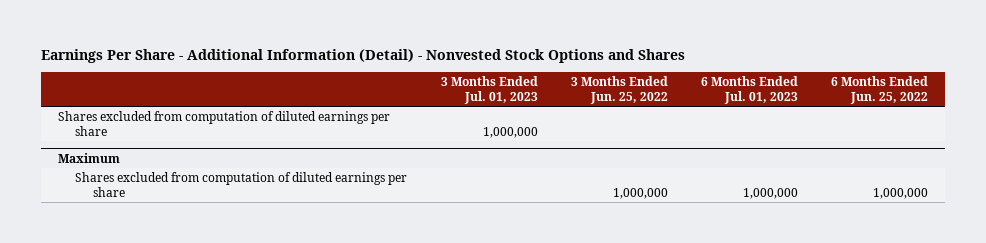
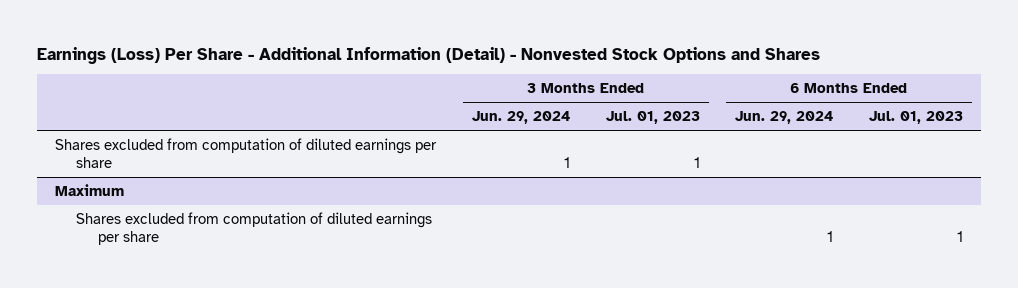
[41,48,686,63] Earnings Per Share - Additional Information (Detail) - Nonvested Stock Options and Shares -> [36,46,820,64] Earnings (Loss) Per Share - Additional Information (Detail) - Nonvested Stock Options and Shares
[570,76,668,105] 3 Months Ended Jun. 25, 2022 -> none
[831,76,929,105] 6 Months Ended Jun. 25, 2022 -> none
none -> [471,111,570,125] Jun. 29, 2024
none -> [735,111,834,125] Jun. 29, 2024
[482,126,538,138] 1,000,000 -> [693,157,700,169] 1
[743,187,799,199] 1,000,000 -> [957,231,964,243] 1

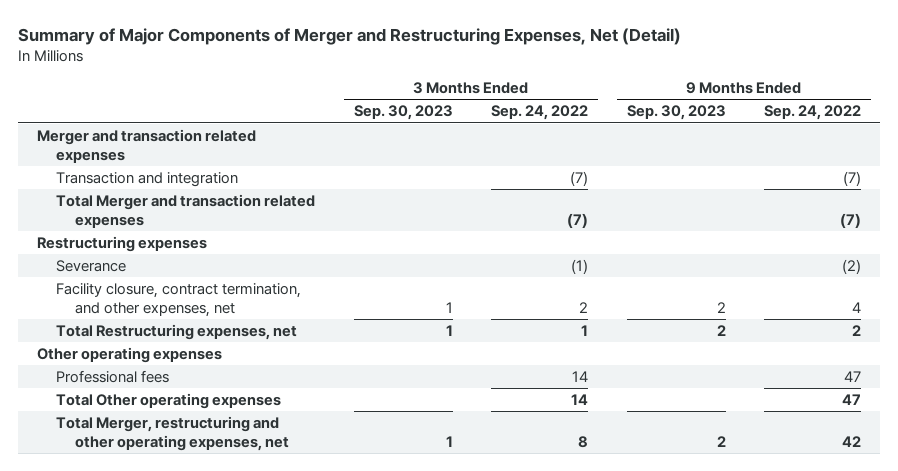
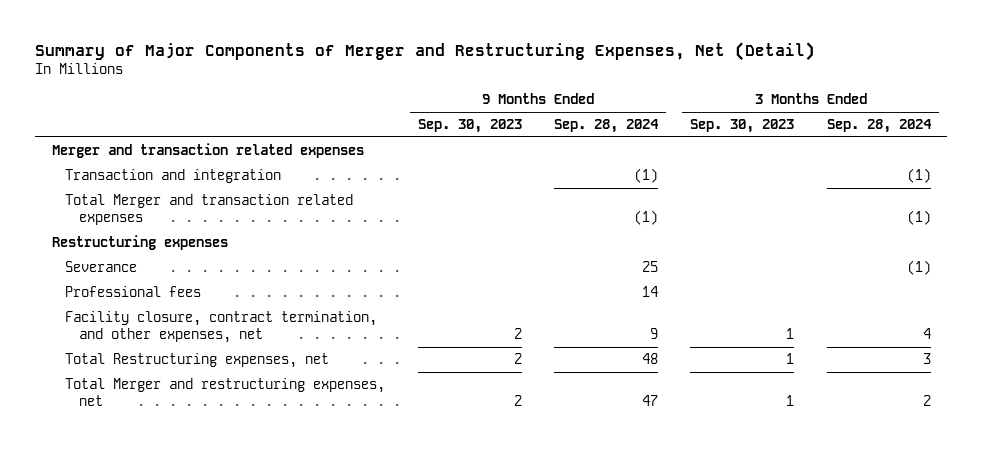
[491,105,589,121] Sep. 24, 2022 -> none
[764,105,862,121] Sep. 24, 2022 -> none
none -> [554,119,660,134] Sep. 28, 2024
none -> [826,119,932,134] Sep. 28, 2024
[56,369,170,383] Professional fees -> [65,286,202,298] Professional fees
[37,346,223,363] Other operating expenses -> none
[56,392,282,409] Total Other operating expenses -> none
[56,415,289,451] Total Merger, restructuring and other operating expenses, net -> [65,378,386,406] Total Merger and restructuring expenses, net

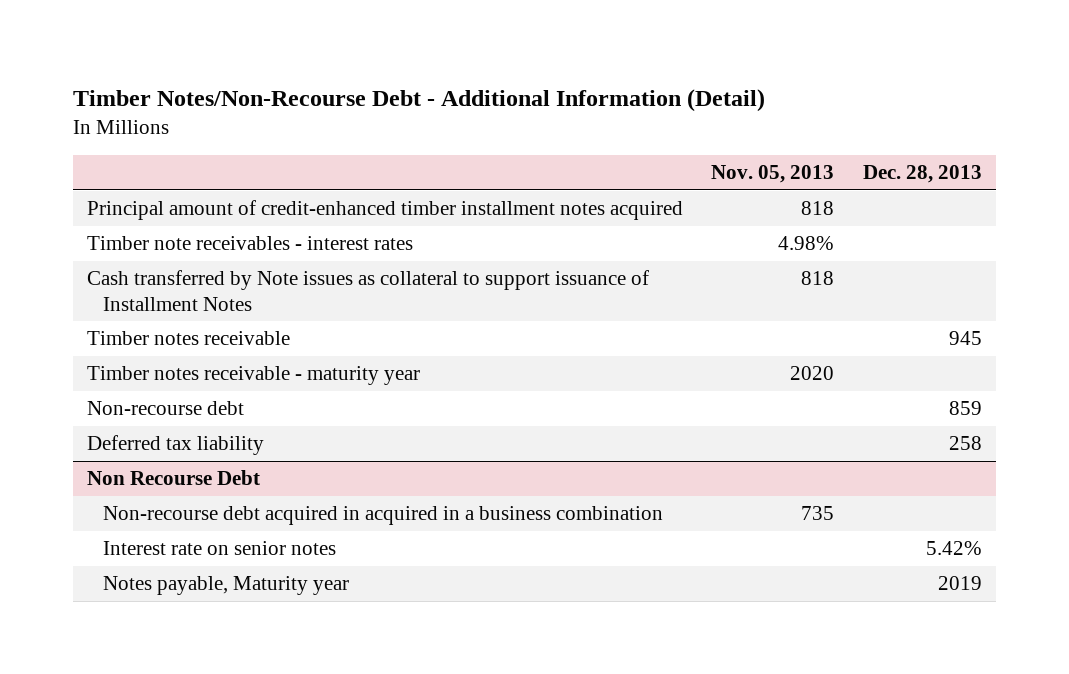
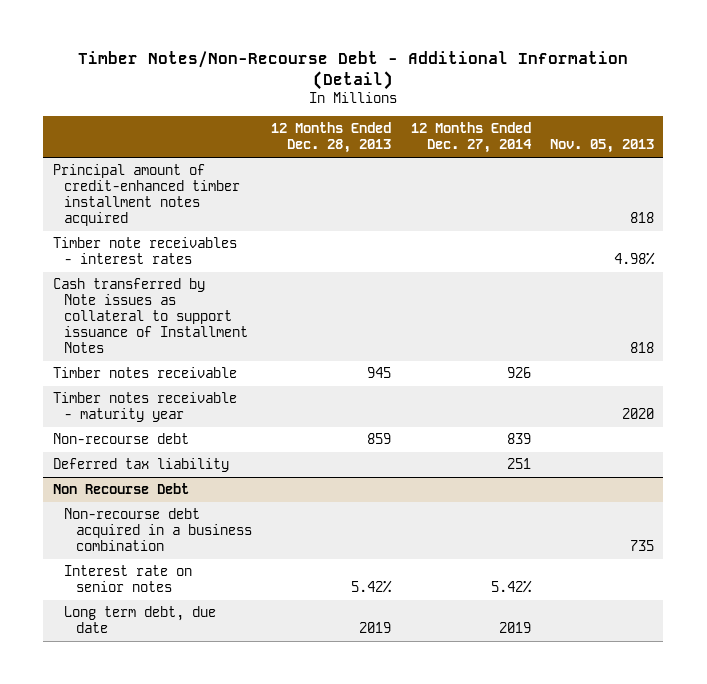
[862,165,982,184] Dec. 28, 2013 -> none
none -> [271,122,392,154] 12 Months Ended Dec. 28, 2013
none -> [410,122,532,154] 12 Months Ended Dec. 27, 2014
[102,506,663,526] Non-recourse debt acquired in acquired in a business combination -> [64,508,253,552] Non-recourse debt acquired in a business combination
[102,576,349,596] Notes payable, Maturity year -> [64,606,217,634] Long term debt, due date

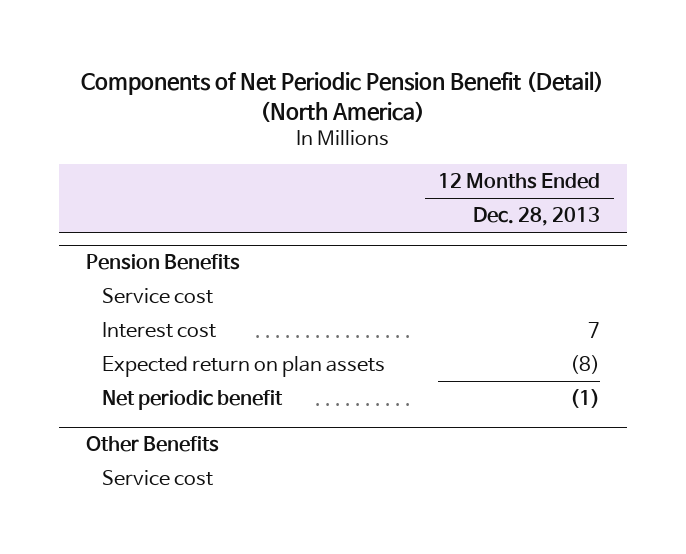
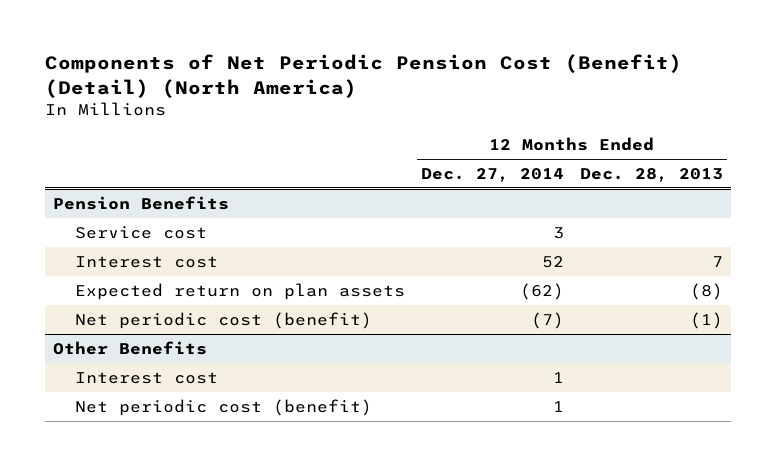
[81,71,605,123] Components of Net Periodic Pension Benefit (Detail) (North America) -> [44,54,682,98] Components of Net Periodic Pension Cost (Benefit) (Detail) (North America)
none -> [421,167,565,182] Dec. 27, 2014
[101,389,283,410] Net periodic benefit -> [75,311,373,329] Net periodic cost (benefit)
[101,469,213,486] Service cost -> none
none -> [75,371,219,384] Interest cost
none -> [75,398,373,416] Net periodic cost (benefit)

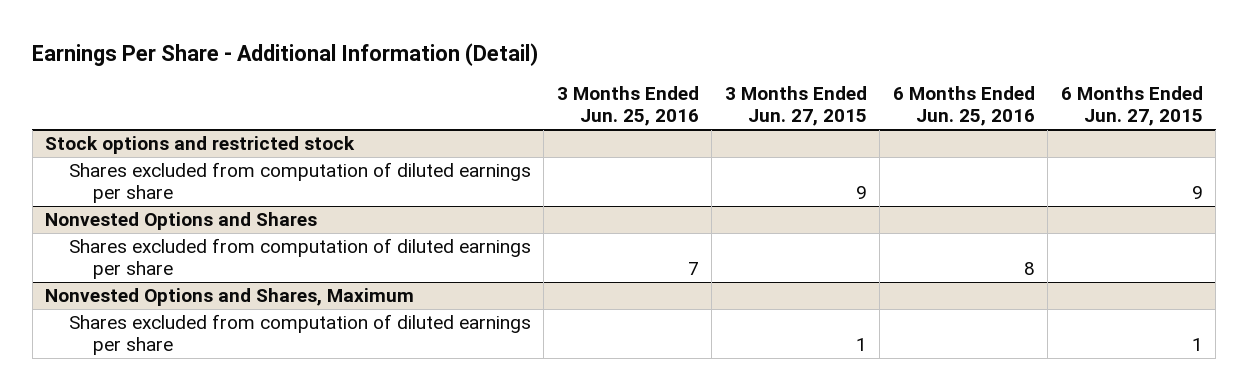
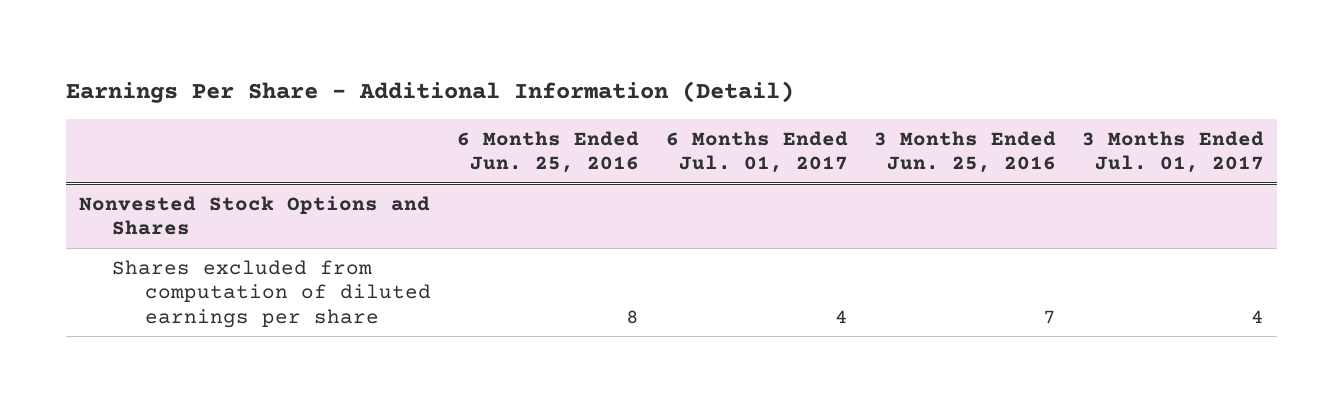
[724,86,867,127] 3 Months Ended Jun. 27, 2015 -> none
[1060,86,1203,127] 6 Months Ended Jun. 27, 2015 -> none
none -> [665,131,848,174] 6 Months Ended Jul. 01, 2017
none -> [1082,131,1265,174] 3 Months Ended Jul. 01, 2017
[45,136,356,155] Stock options and restricted stock -> none
[68,162,531,204] Shares excluded from computation of diluted earnings per share -> none
[45,212,318,231] Nonvested Options and Shares -> [79,195,431,236] Nonvested Stock Options and Shares
[45,288,415,307] Nonvested Options and Shares, Maximum -> none
[68,314,531,356] Shares excluded from computation of diluted earnings per share -> none

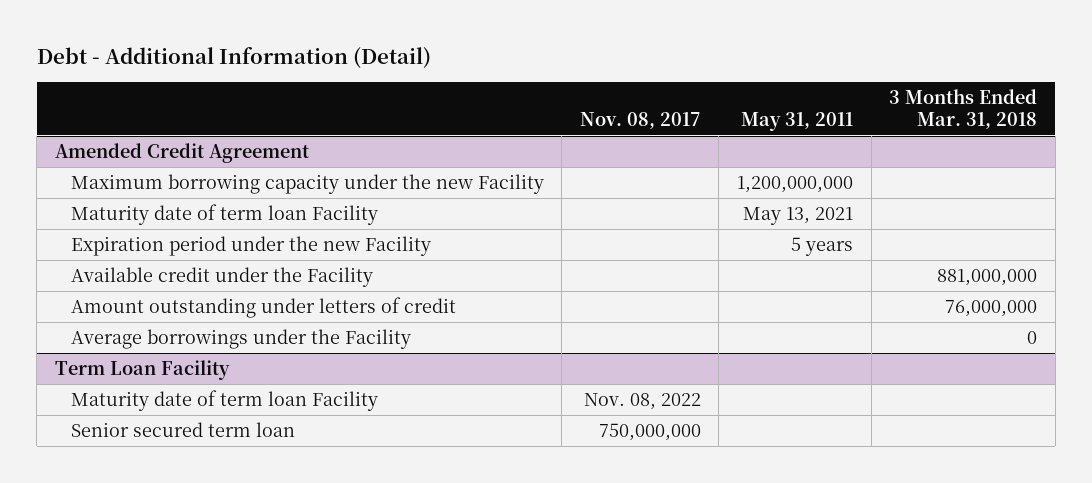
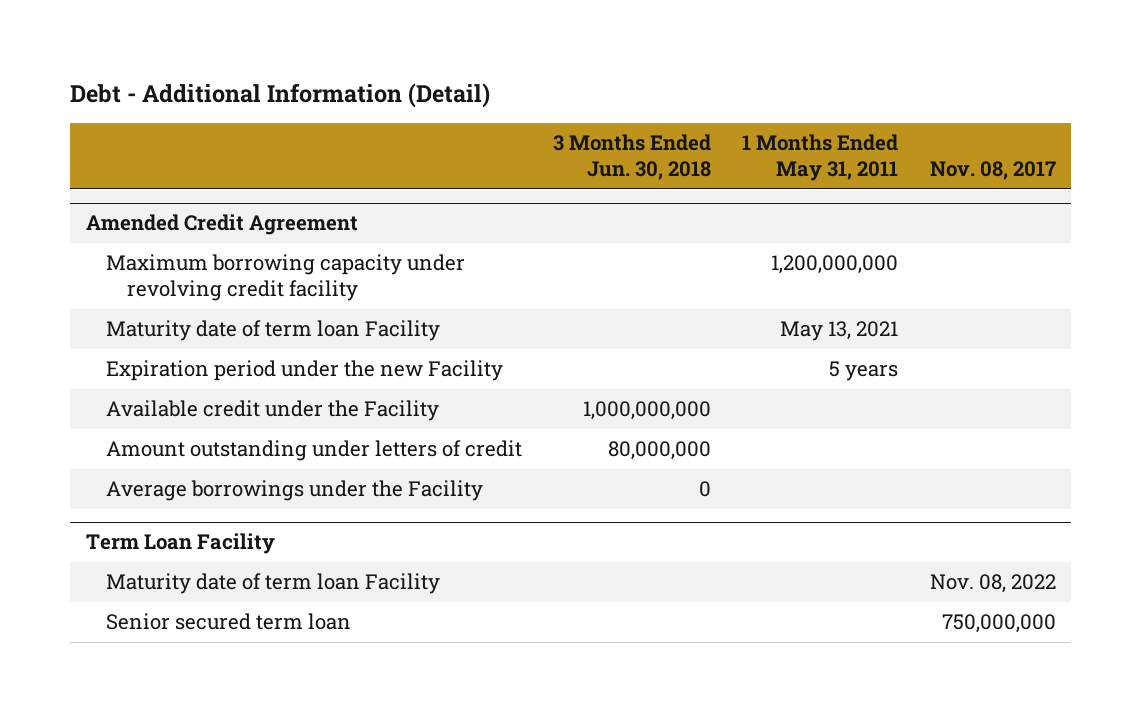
[741,111,854,131] May 31, 2011 -> none
[889,89,1038,129] 3 Months Ended Mar. 31, 2018 -> none
none -> [553,134,712,181] 3 Months Ended Jun. 30, 2018
none -> [742,134,899,182] 1 Months Ended May 31, 2011
[70,173,544,194] Maximum borrowing capacity under the new Facility -> [106,254,466,302] Maximum borrowing capacity under revolving credit facility

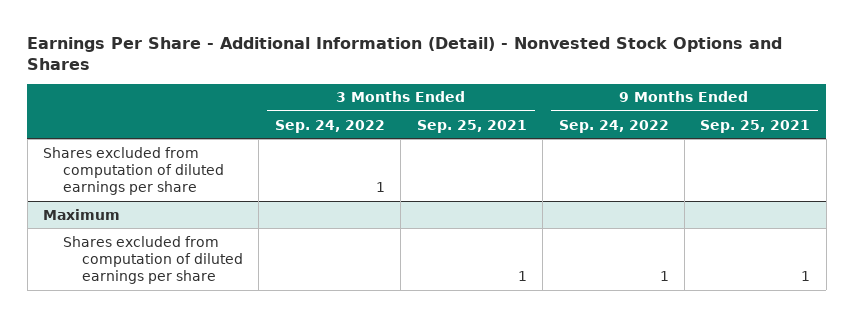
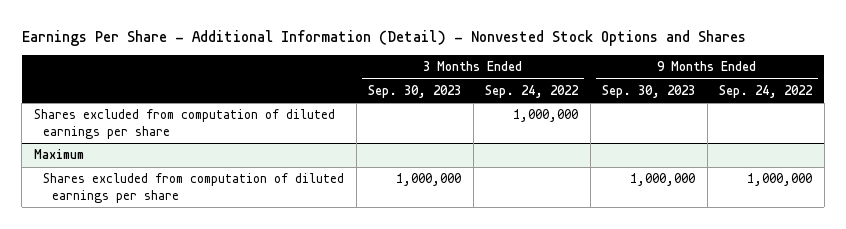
[416,119,527,133] Sep. 25, 2021 -> none
[700,119,811,133] Sep. 25, 2021 -> none
none -> [368,85,462,99] Sep. 30, 2023
none -> [602,85,696,99] Sep. 30, 2023
[375,182,385,193] 1 -> [513,109,579,123] 1,000,000
[659,271,669,282] 1 -> [747,173,813,187] 1,000,000

